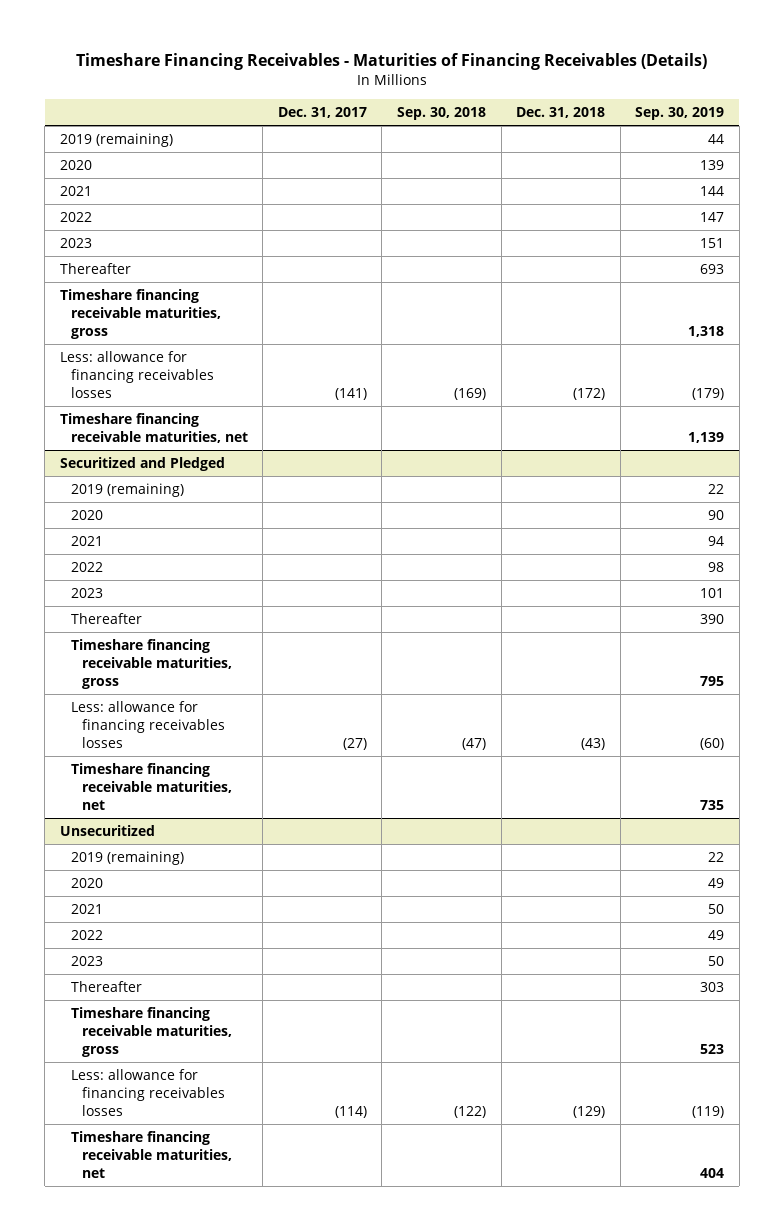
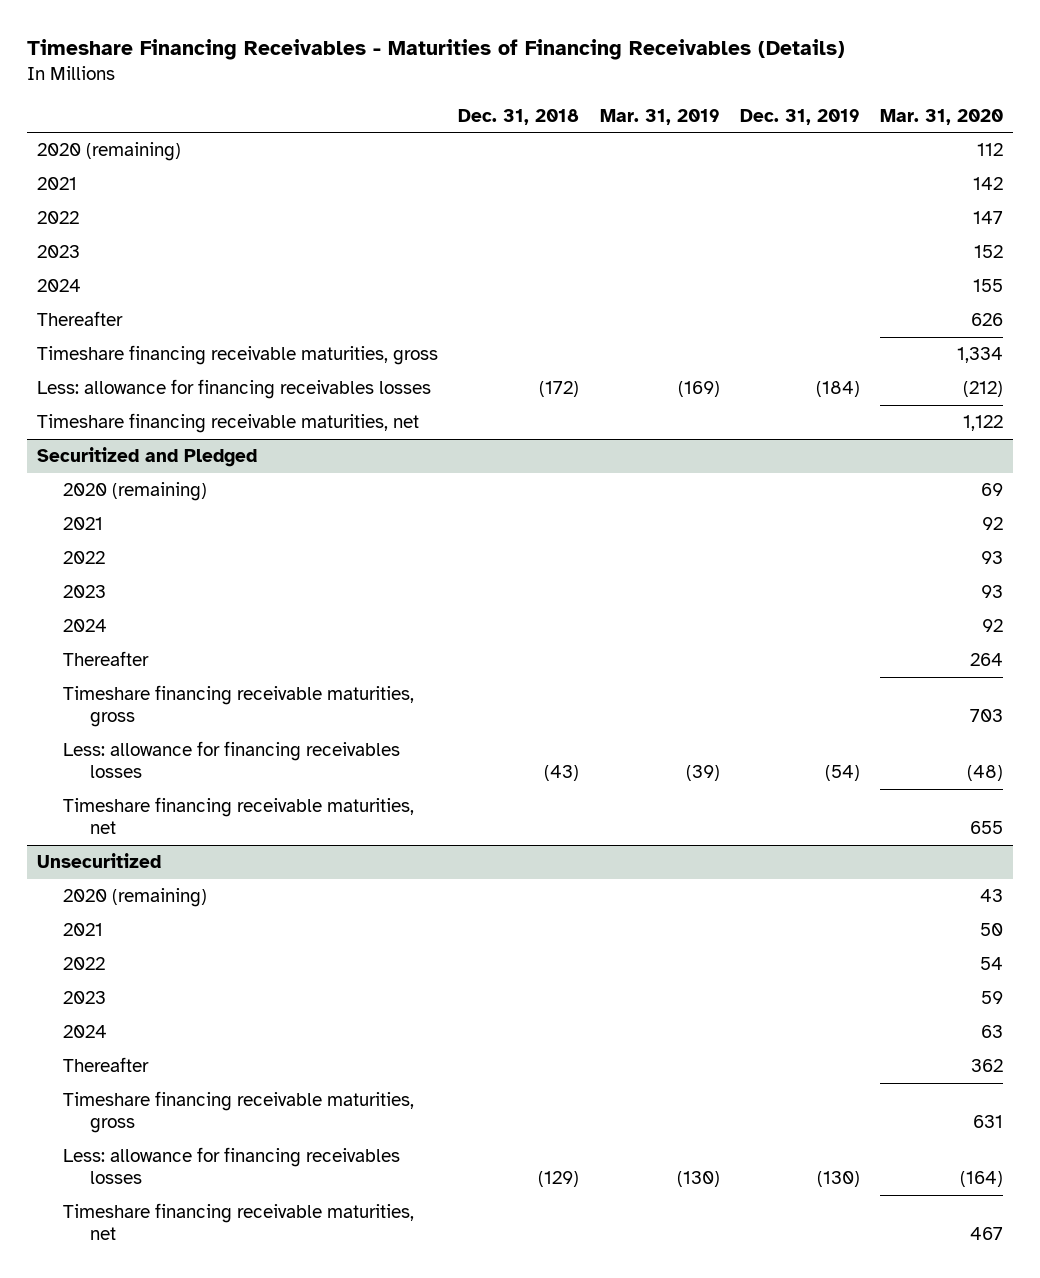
[277,106,367,118] Dec. 31, 2017 -> none
[397,106,487,120] Sep. 30, 2018 -> none
[635,106,725,120] Sep. 30, 2019 -> none
none -> [599,108,720,125] Mar. 31, 2019
none -> [739,108,860,125] Dec. 31, 2019
none -> [880,108,1004,125] Mar. 31, 2020
[60,159,93,170] 2020 -> none
[60,132,174,147] 2019 (remaining) -> [37,142,182,162] 2020 (remaining)
none -> [37,279,82,293] 2024
[70,509,103,520] 2020 -> none
[70,482,184,497] 2019 (remaining) -> [63,482,208,502] 2020 (remaining)
none -> [63,619,108,633] 2024
[70,877,103,888] 2020 -> none
[70,850,184,865] 2019 (remaining) -> [63,888,208,908] 2020 (remaining)
none -> [63,1025,108,1039] 2024

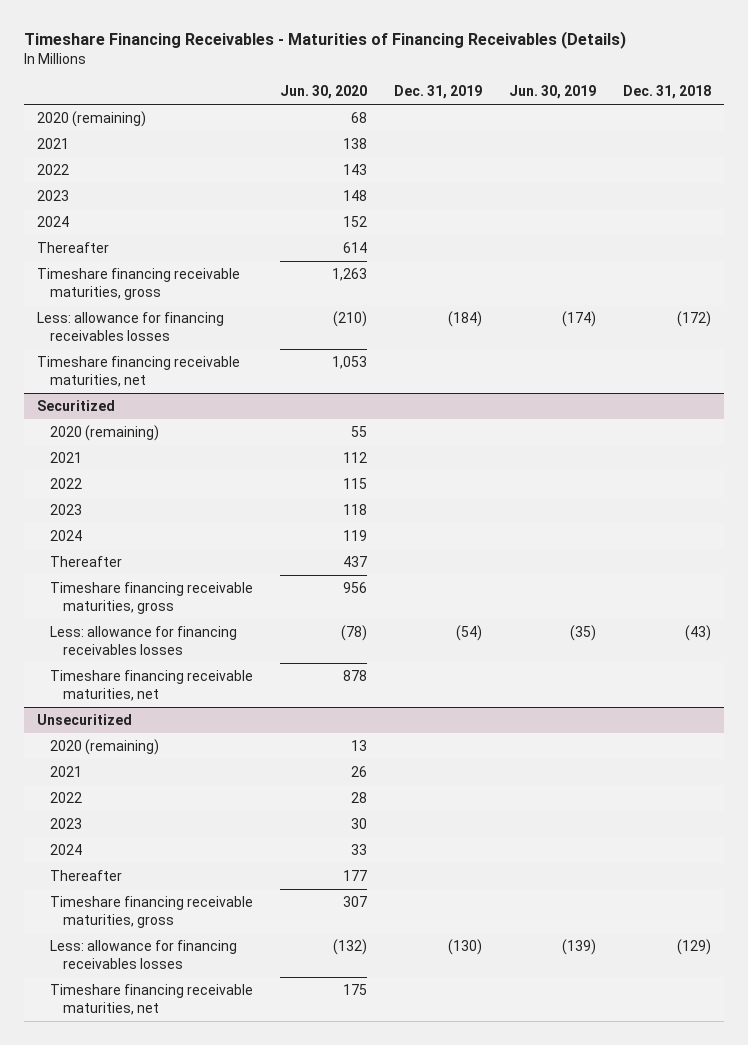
[599,108,720,125] Mar. 31, 2019 -> none
[880,108,1004,125] Mar. 31, 2020 -> none
none -> [279,84,367,99] Jun. 30, 2020
none -> [508,84,596,99] Jun. 30, 2019
[37,447,258,468] Securitized and Pledged -> [37,399,116,411] Securitized

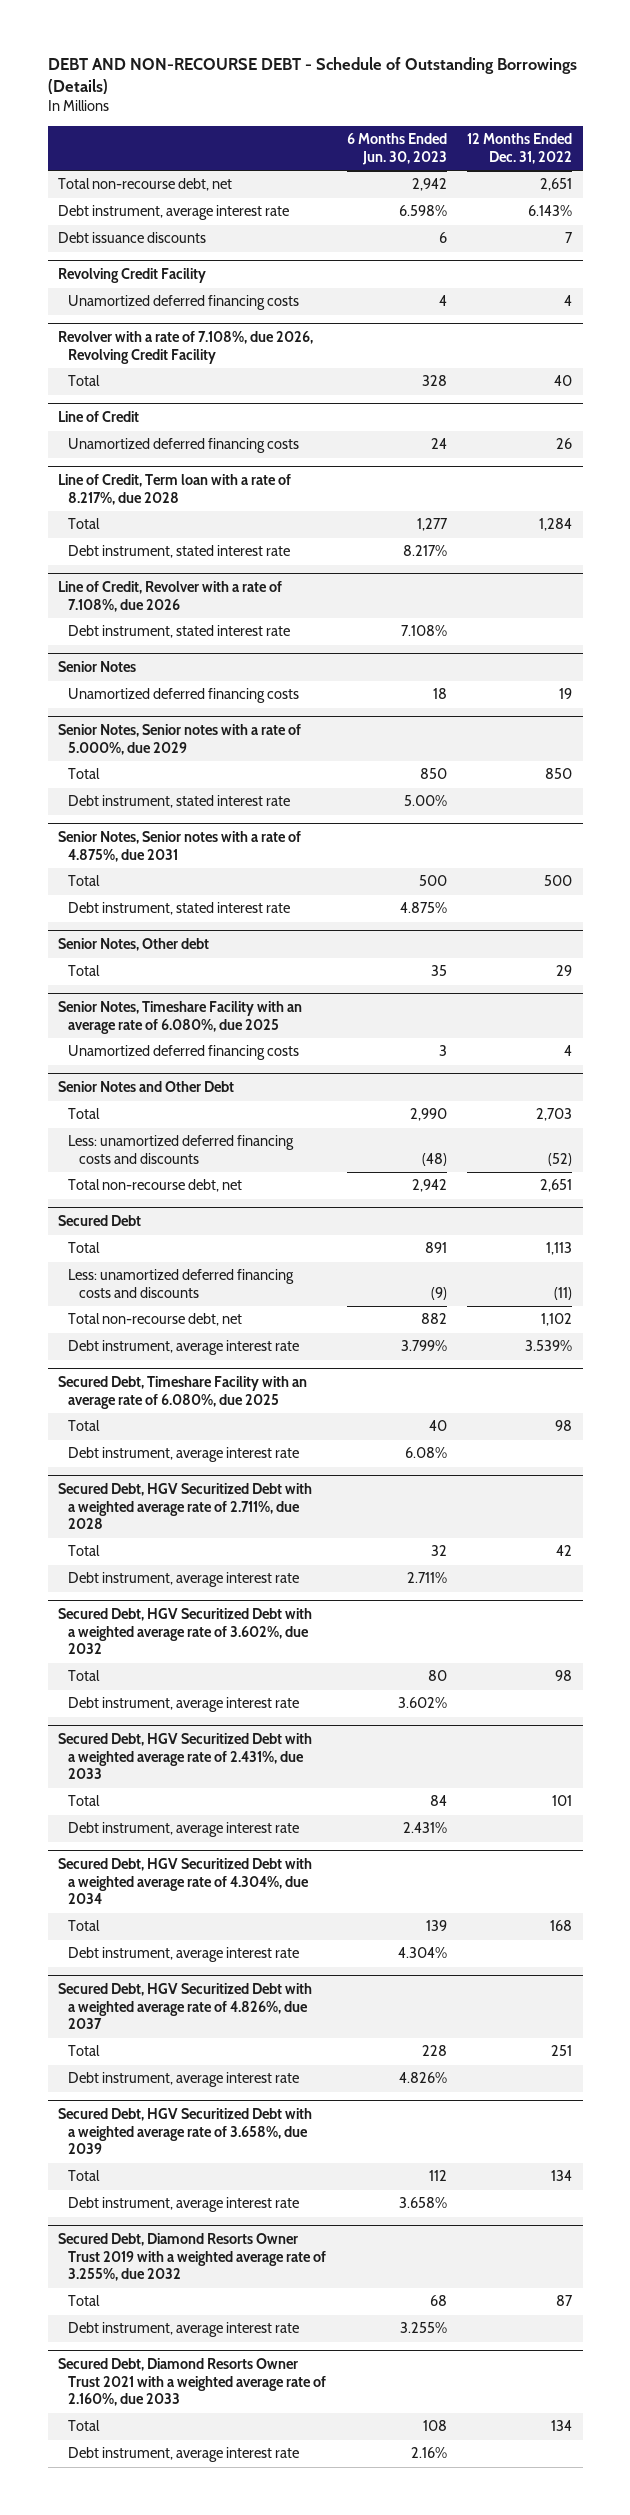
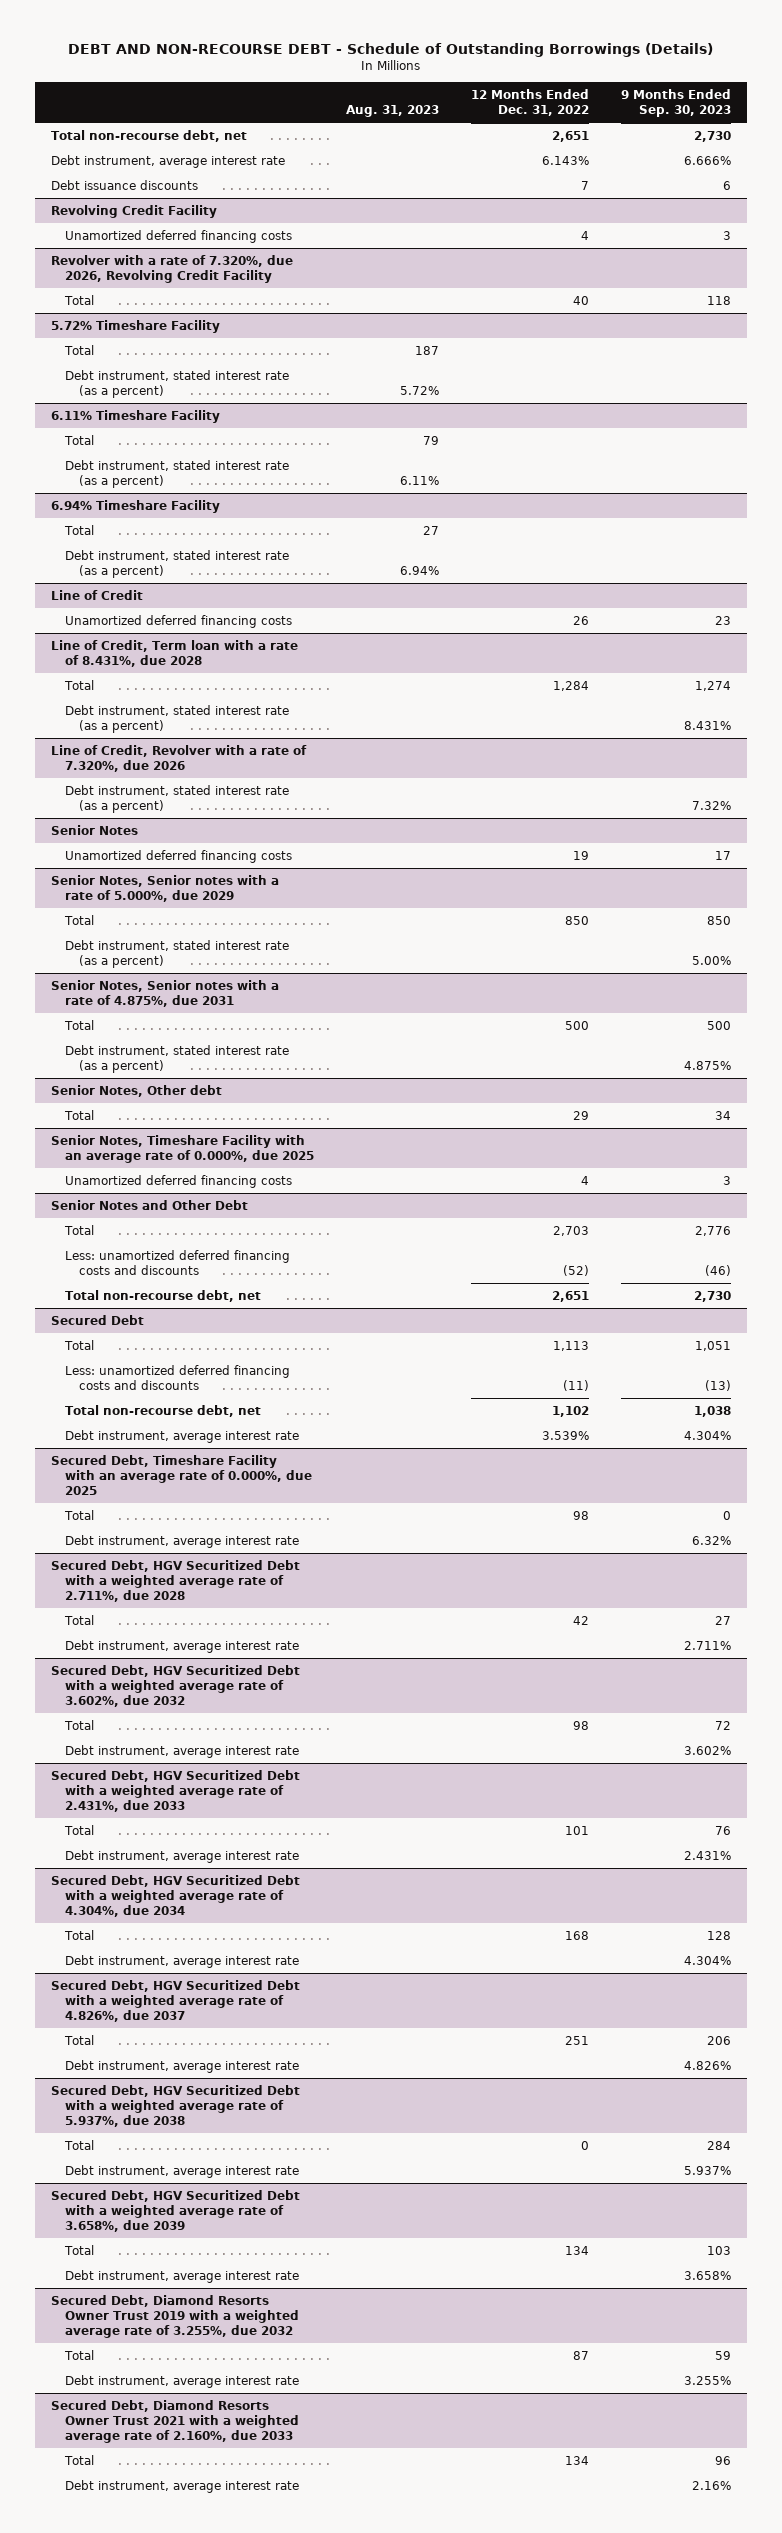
[346,133,447,165] 6 Months Ended Jun. 30, 2023 -> none
none -> [345,105,439,118] Aug. 31, 2023
none -> [620,89,731,118] 9 Months Ended Sep. 30, 2023
[57,331,313,364] Revolver with a rate of 7.108%, due 2026, Revolving Credit Facility -> [50,254,293,284] Revolver with a rate of 7.320%, due 2026, Revolving Credit Facility
none -> [50,319,220,333] 5.72% Timeshare Facility
none -> [63,344,94,355] Total
none -> [64,369,289,399] Debt instrument, stated interest rate (as a percent)
none -> [50,409,220,423] 6.11% Timeshare Facility
none -> [63,434,94,445] Total
none -> [64,459,289,489] Debt instrument, stated interest rate (as a percent)
none -> [50,499,220,513] 6.94% Timeshare Facility
none -> [63,524,94,535] Total
none -> [64,549,289,579] Debt instrument, stated interest rate (as a percent)
[57,474,291,505] Line of Credit, Term loan with a rate of 8.217%, due 2028 -> [50,639,298,668] Line of Credit, Term loan with a rate of 8.431%, due 2028
[68,545,291,559] Debt instrument, stated interest rate -> [64,704,289,734] Debt instrument, stated interest rate (as a percent)
[57,581,282,612] Line of Credit, Revolver with a rate of 7.108%, due 2026 -> [50,744,307,773] Line of Credit, Revolver with a rate of 7.320%, due 2026
[68,625,291,639] Debt instrument, stated interest rate -> [64,784,289,814] Debt instrument, stated interest rate (as a percent)
[68,795,291,809] Debt instrument, stated interest rate -> [64,939,289,969] Debt instrument, stated interest rate (as a percent)
[68,902,291,916] Debt instrument, stated interest rate -> [64,1044,289,1074] Debt instrument, stated interest rate (as a percent)
[57,1001,302,1034] Senior Notes, Timeshare Facility with an average rate of 6.080%, due 2025 -> [50,1134,314,1164] Senior Notes, Timeshare Facility with an average rate of 0.000%, due 2025
[57,1376,307,1409] Secured Debt, Timeshare Facility with an average rate of 6.080%, due 2025 -> [50,1454,312,1496] Secured Debt, Timeshare Facility with an average rate of 0.000%, due 2025
none -> [50,2084,300,2128] Secured Debt, HGV Securitized Debt with a weighted average rate of 5.937%, due 2038
none -> [63,2139,94,2150] Total
none -> [64,2164,299,2178] Debt instrument, average interest rate

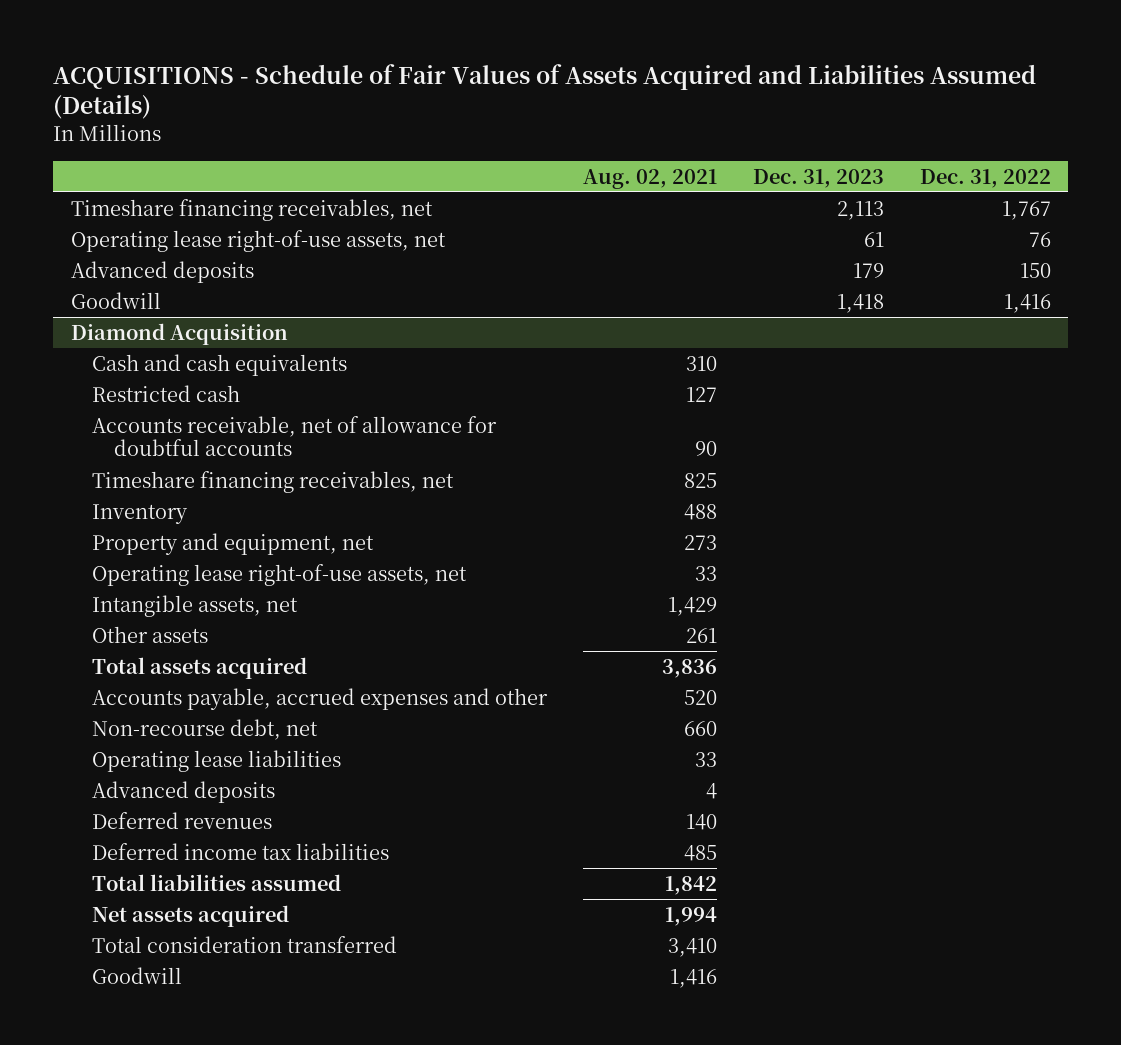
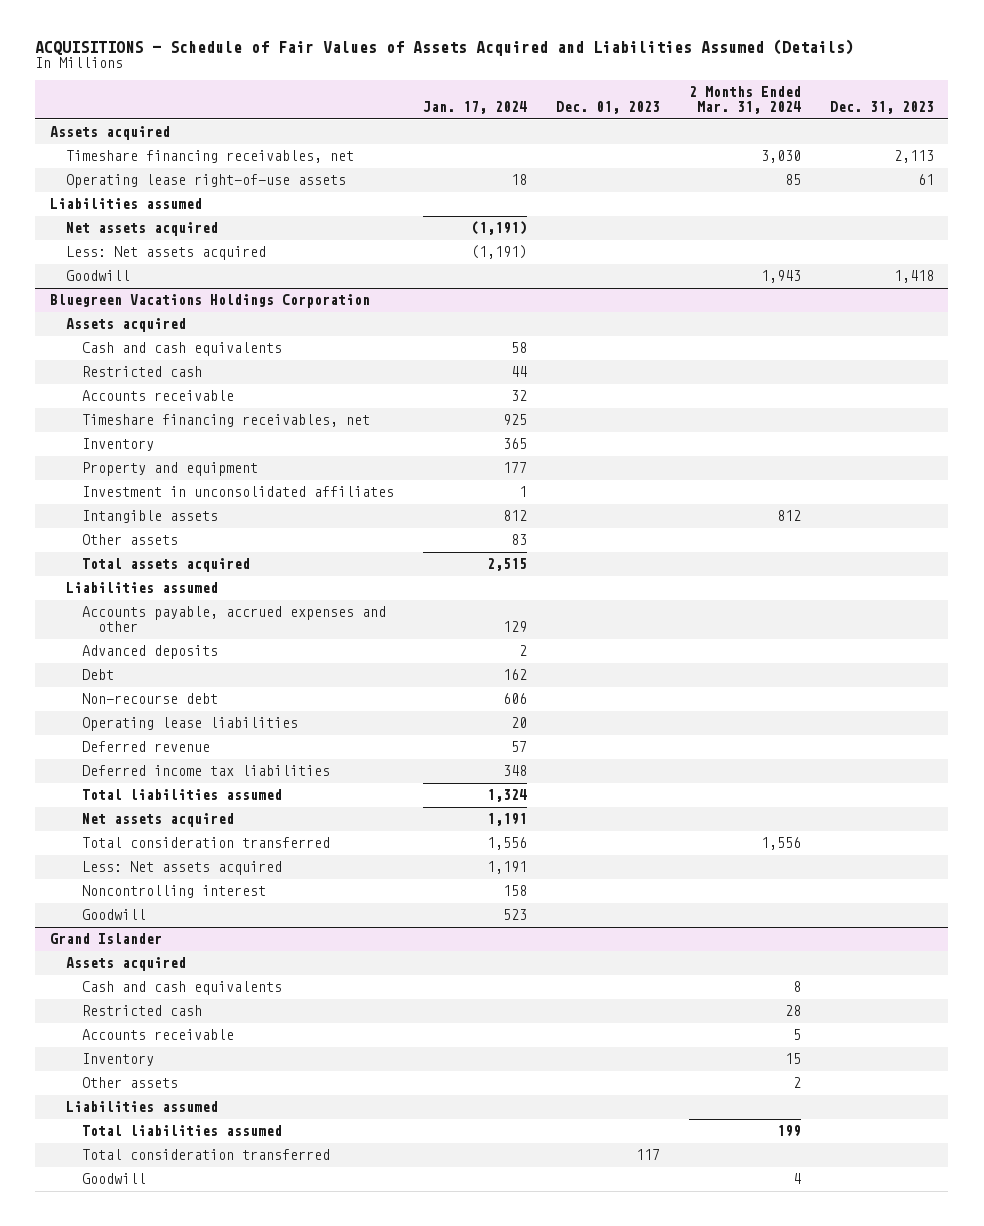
[583,168,718,189] Aug. 02, 2021 -> none
[919,168,1051,188] Dec. 31, 2022 -> none
none -> [422,101,527,115] Jan. 17, 2024
none -> [555,101,660,115] Dec. 01, 2023
none -> [688,86,801,115] 2 Months Ended Mar. 31, 2024
none -> [49,126,170,141] Assets acquired
[70,260,254,283] Advanced deposits -> none
[70,229,446,252] Operating lease right-of-use assets, net -> [65,174,346,189] Operating lease right-of-use assets
none -> [49,198,202,210] Liabilities assumed
none -> [65,222,218,237] Net assets acquired
none -> [65,246,266,261] Less: Net assets acquired
[70,322,288,345] Diamond Acquisition -> none
[92,353,348,376] Cash and cash equivalents -> none
[92,384,241,402] Restricted cash -> none
[92,415,498,457] Accounts receivable, net of allowance for doubtful accounts -> none
[92,470,455,493] Timeshare financing receivables, net -> none
[92,503,189,524] Inventory -> none
[92,532,375,555] Property and equipment, net -> none
[92,563,468,586] Operating lease right-of-use assets, net -> none
[92,594,299,617] Intangible assets, net -> none
[92,625,209,643] Other assets -> none
[92,656,308,679] Total assets acquired -> none
[92,687,549,710] Accounts payable, accrued expenses and other -> none
[92,718,319,740] Non-recourse debt, net -> none
[92,749,342,772] Operating lease liabilities -> none
[92,780,276,803] Advanced deposits -> none
[92,811,273,829] Deferred revenues -> none
[92,842,390,860] Deferred income tax liabilities -> none
[92,873,342,891] Total liabilities assumed -> none
[92,904,290,927] Net assets acquired -> none
[92,935,398,953] Total consideration transferred -> none
[92,966,183,984] Goodwill -> none
none -> [49,294,370,309] Bluegreen Vacations Holdings Corporation
none -> [65,318,186,333] Assets acquired
none -> [81,342,282,357] Cash and cash equivalents
none -> [81,366,202,378] Restricted cash
none -> [81,390,234,402] Accounts receivable
none -> [81,414,370,428] Timeshare financing receivables, net
none -> [81,438,154,452] Inventory
none -> [81,462,258,477] Property and equipment
none -> [81,486,394,498] Investment in unconsolidated affiliates
none -> [81,510,218,524] Intangible assets
none -> [81,534,178,546] Other assets
none -> [81,558,250,573] Total assets acquired
none -> [65,582,218,594] Liabilities assumed
none -> [81,606,386,633] Accounts payable, accrued expenses and other
none -> [81,645,218,660] Advanced deposits
none -> [81,669,114,681] Debt
none -> [81,693,218,705] Non-recourse debt
none -> [81,717,298,732] Operating lease liabilities
none -> [81,741,210,753] Deferred revenue
none -> [81,765,330,777] Deferred income tax liabilities
none -> [81,789,282,801] Total liabilities assumed
none -> [81,813,234,828] Net assets acquired
none -> [81,837,330,849] Total consideration transferred
none -> [81,861,282,876] Less: Net assets acquired
none -> [81,885,266,899] Noncontrolling interest
none -> [81,909,146,921] Goodwill
none -> [49,933,162,945] Grand Islander
none -> [65,957,186,972] Assets acquired
none -> [81,981,282,996] Cash and cash equivalents
none -> [81,1005,202,1017] Restricted cash
none -> [81,1029,234,1041] Accounts receivable
none -> [81,1053,154,1067] Inventory
none -> [81,1077,178,1089] Other assets
none -> [65,1101,218,1113] Liabilities assumed
none -> [81,1125,282,1137] Total liabilities assumed
none -> [81,1149,330,1161] Total consideration transferred
none -> [81,1173,146,1185] Goodwill

